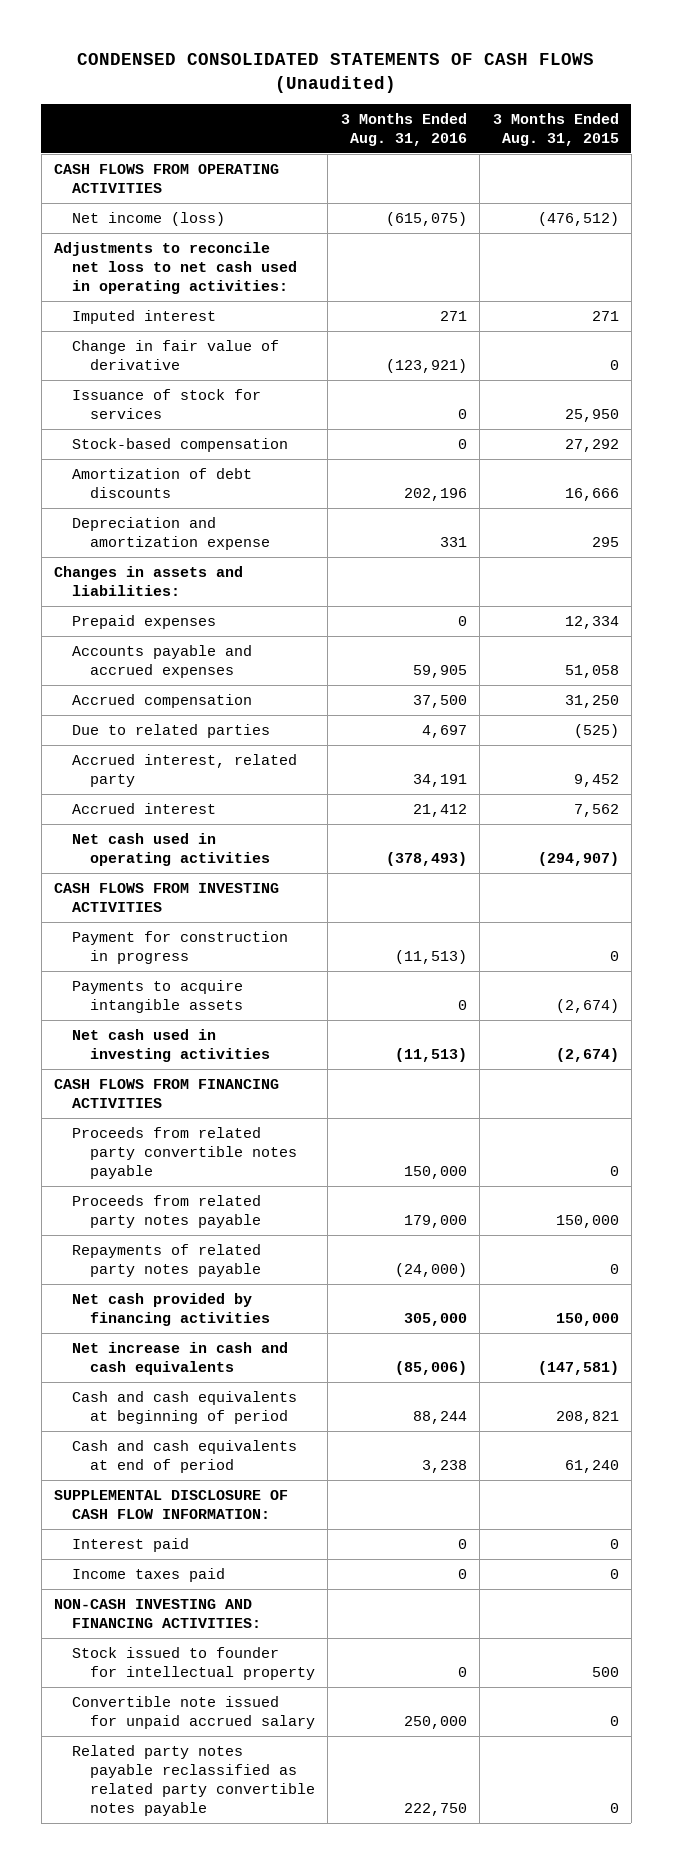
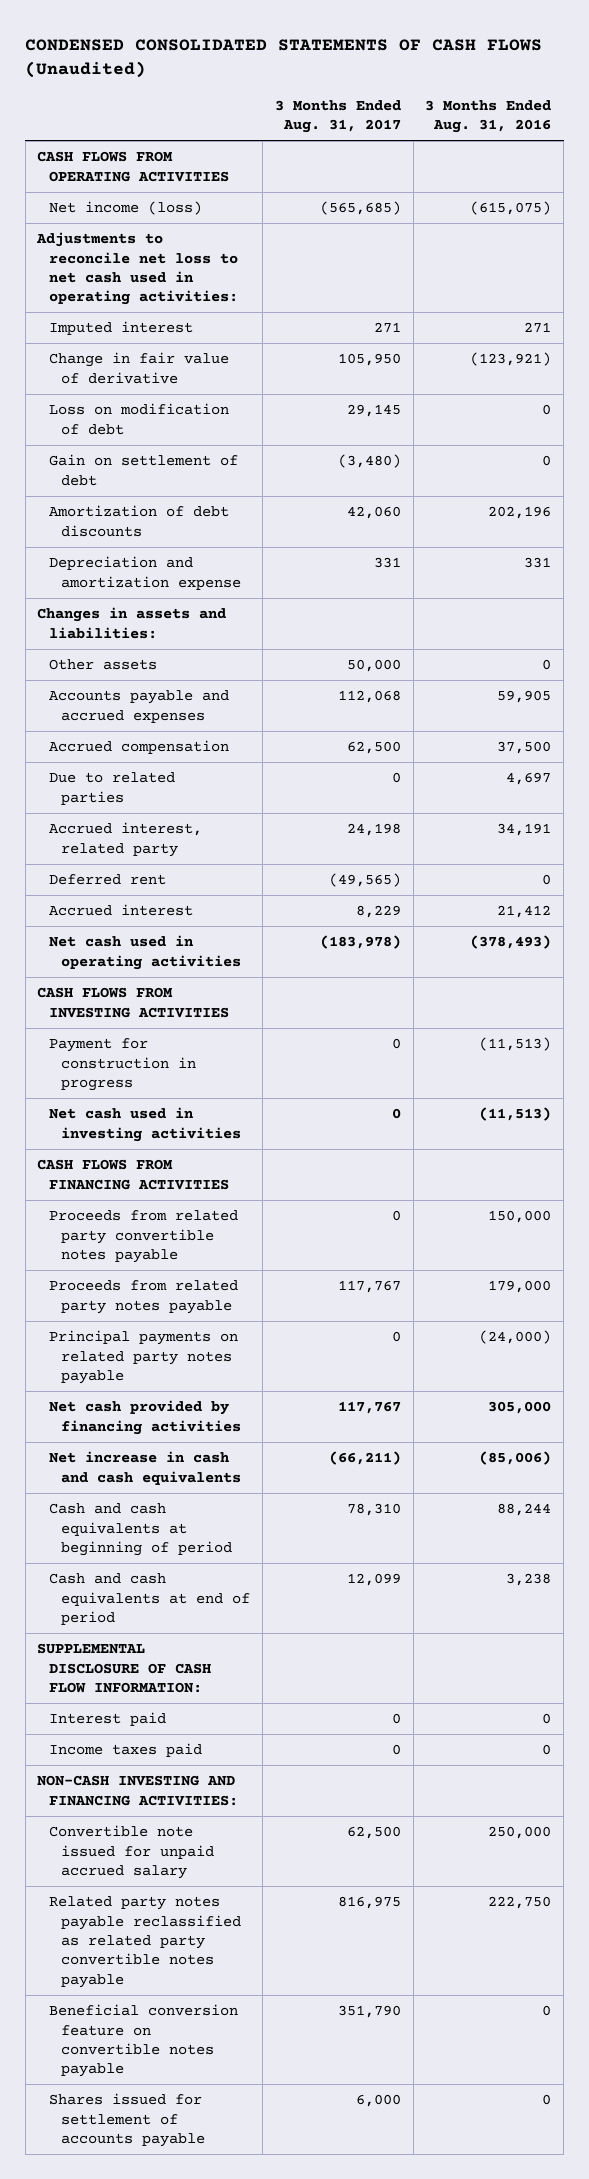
[492,112,619,146] 3 Months Ended Aug. 31, 2015 -> none
none -> [274,99,401,134] 3 Months Ended Aug. 31, 2017
[72,388,262,419] Issuance of stock for services -> none
[72,437,289,452] Stock-based compensation -> none
none -> [49,403,230,435] Loss on modification of debt
none -> [49,454,239,486] Gain on settlement of debt
[72,614,217,629] Prepaid expenses -> none
none -> [49,659,158,671] Other assets
none -> [49,874,167,886] Deferred rent
[72,979,244,1013] Payments to acquire intangible assets -> none
[72,1243,262,1277] Repayments of related party notes payable -> [49,1330,239,1384] Principal payments on related party notes payable
[72,1646,315,1680] Stock issued to founder for intellectual property -> none
none -> [49,2004,239,2078] Beneficial conversion feature on convertible notes payable
none -> [49,2093,206,2147] Shares issued for settlement of accounts payable

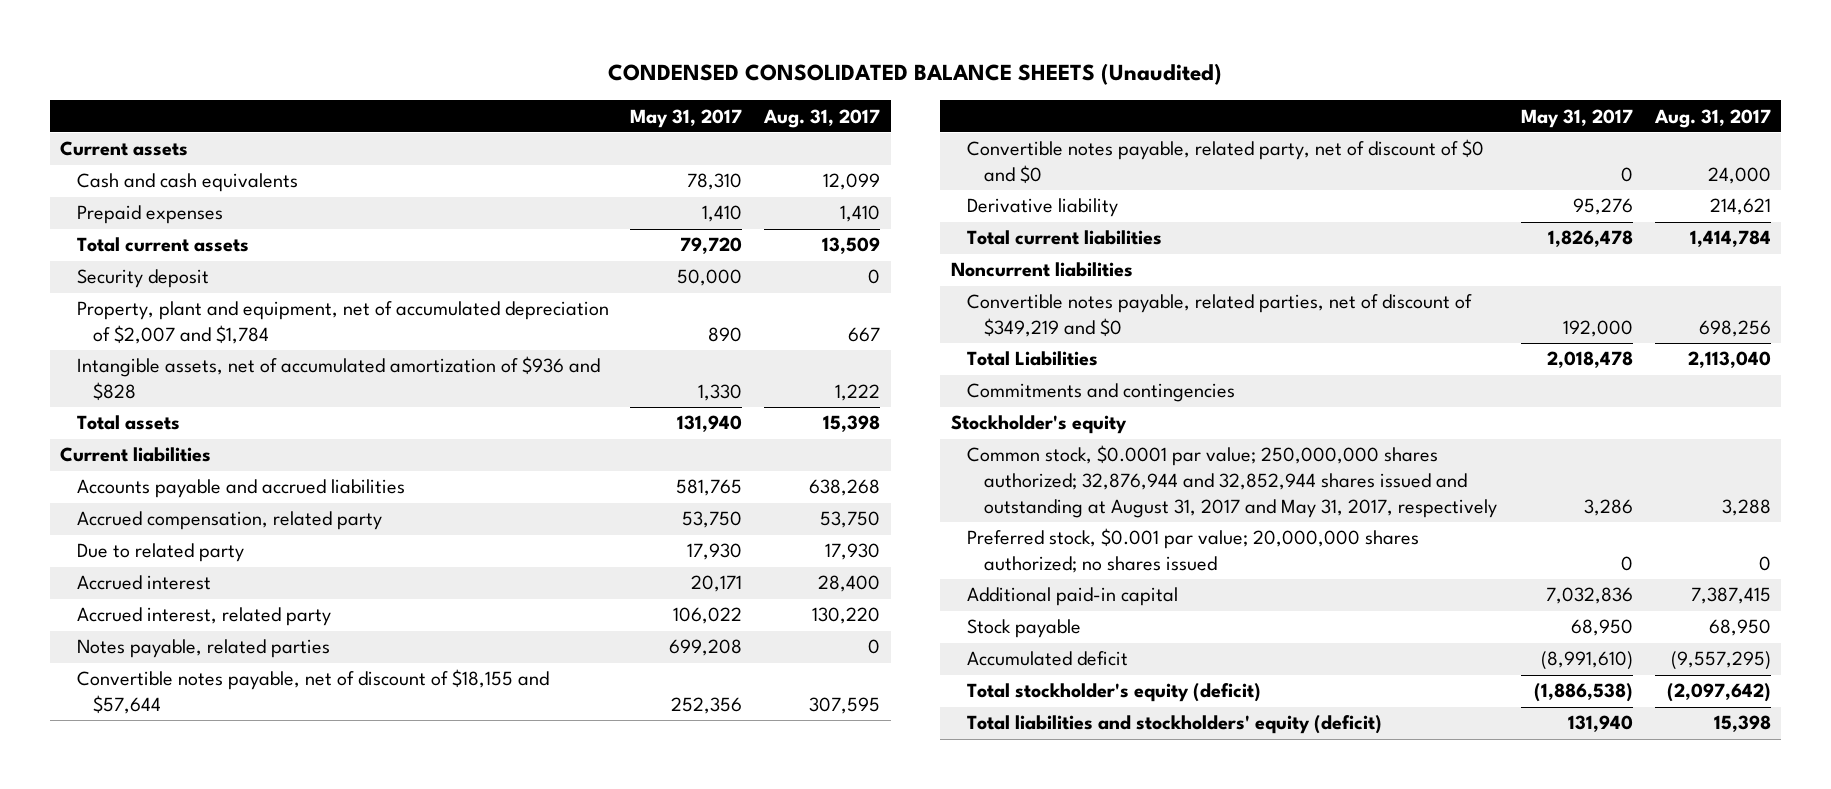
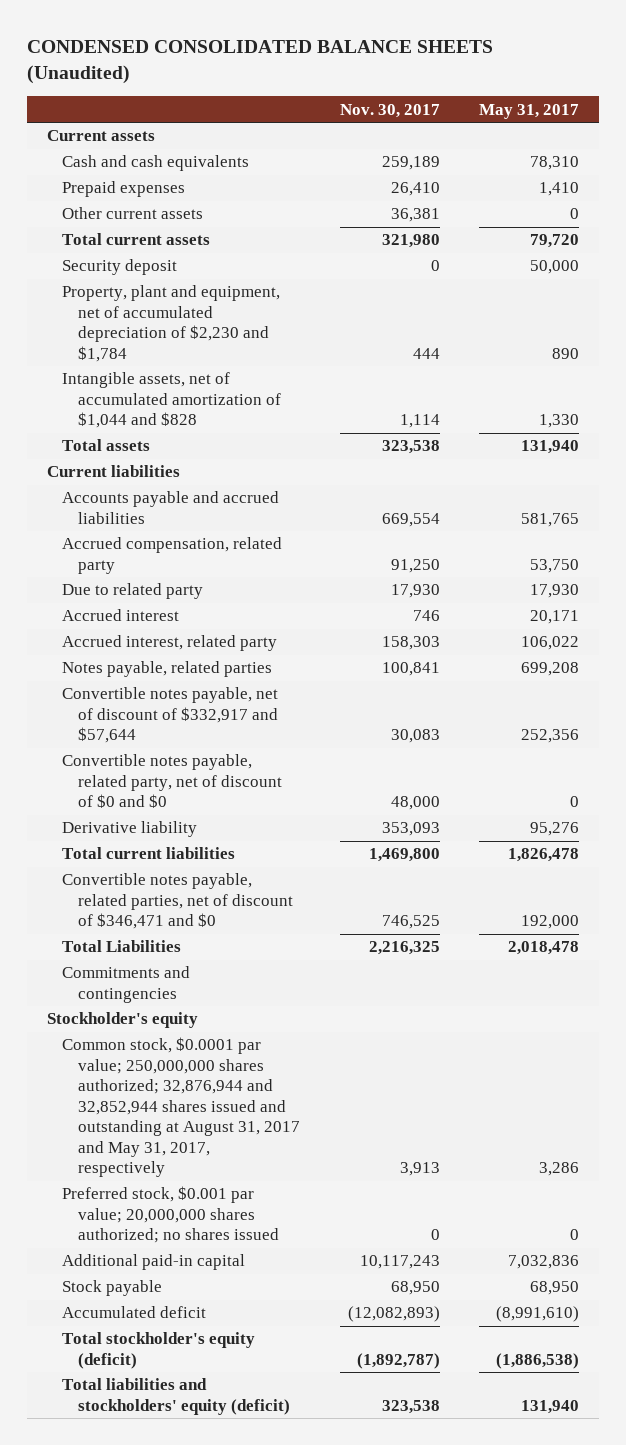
[762,108,880,128] Aug. 31, 2017 -> none
none -> [339,103,440,118] Nov. 30, 2017
none -> [62,207,204,220] Other current assets
[76,301,609,345] Property, plant and equipment, net of accumulated depreciation of $2,007 and $1,784 -> [62,285,281,362] Property, plant and equipment, net of accumulated depreciation of $2,230 and $1,784
[76,356,600,402] Intangible assets, net of accumulated amortization of $936 and $828 -> [62,372,282,429] Intangible assets, net of accumulated amortization of $1,044 and $828
[76,669,549,715] Convertible notes payable, net of discount of $18,155 and $57,644 -> [62,687,279,744] Convertible notes payable, net of discount of $332,917 and $57,644
[951,262,1134,278] Noncurrent liabilities -> none
[967,294,1473,338] Convertible notes payable, related parties, net of discount of $349,219 and $0 -> [62,873,294,930] Convertible notes payable, related parties, net of discount of $346,471 and $0

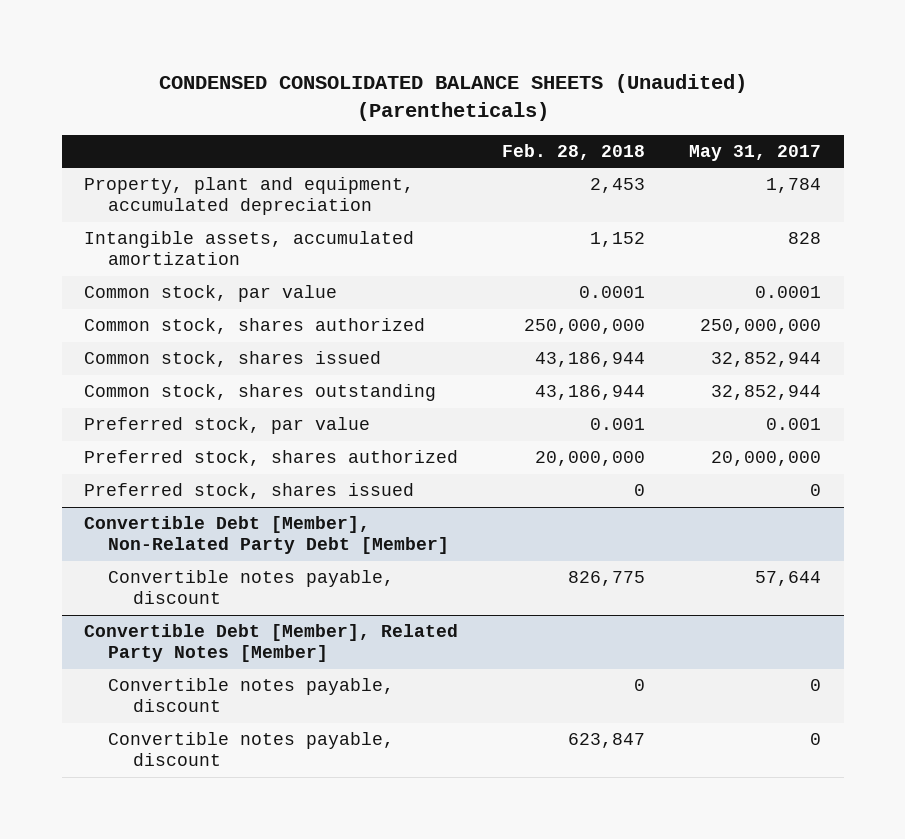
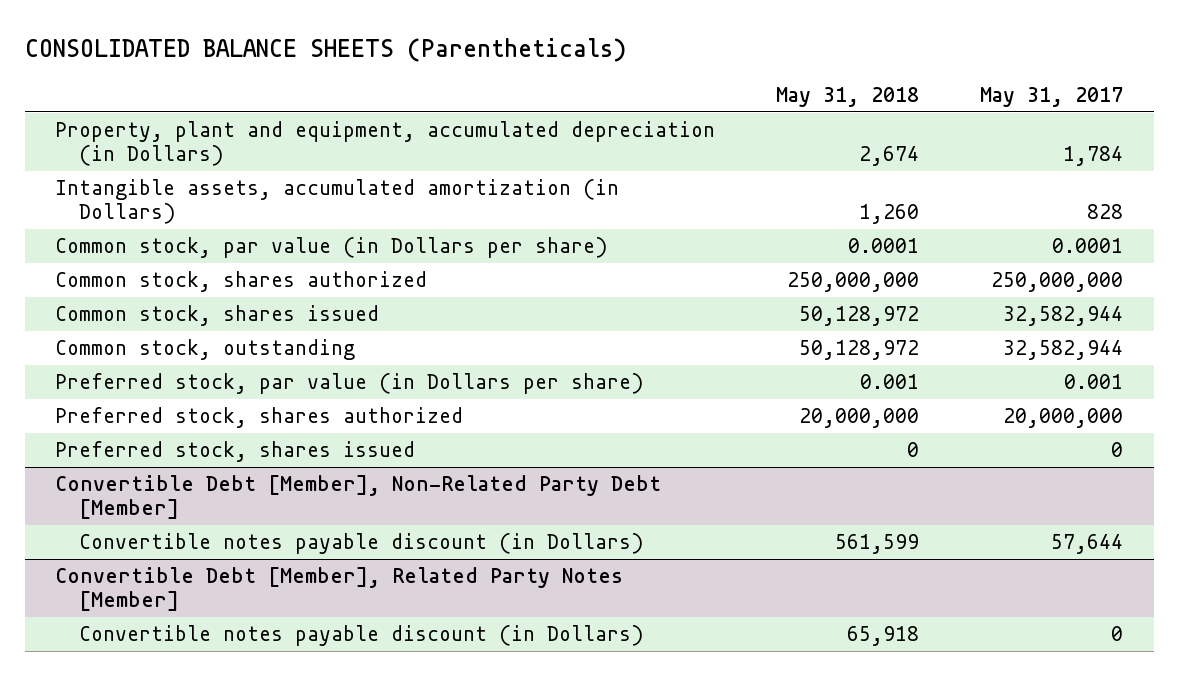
[158,74,747,122] CONDENSED CONSOLIDATED BALANCE SHEETS (Unaudited) (Parentheticals) -> [24,38,626,63] CONSOLIDATED BALANCE SHEETS (Parentheticals)
[502,144,646,161] Feb. 28, 2018 -> none
none -> [776,87,920,108] May 31, 2018
[83,177,414,216] Property, plant and equipment, accumulated depreciation -> [55,121,716,167] Property, plant and equipment, accumulated depreciation (in Dollars)
[83,231,414,266] Intangible assets, accumulated amortization -> [55,179,620,225] Intangible assets, accumulated amortization (in Dollars)
[83,285,337,303] Common stock, par value -> [55,237,609,259] Common stock, par value (in Dollars per share)
[711,352,822,368] 32,852,944 -> [1003,306,1124,327] 32,582,944
[83,384,436,402] Common stock, shares outstanding -> [55,339,356,361] Common stock, outstanding
[711,385,822,401] 32,852,944 -> [1003,340,1124,361] 32,582,944
[83,417,370,435] Preferred stock, par value -> [55,373,645,395] Preferred stock, par value (in Dollars per share)
[108,570,395,605] Convertible notes payable, discount -> [79,533,645,555] Convertible notes payable discount (in Dollars)
[108,678,395,713] Convertible notes payable, discount -> none
[108,732,395,767] Convertible notes payable, discount -> [79,625,645,647] Convertible notes payable discount (in Dollars)

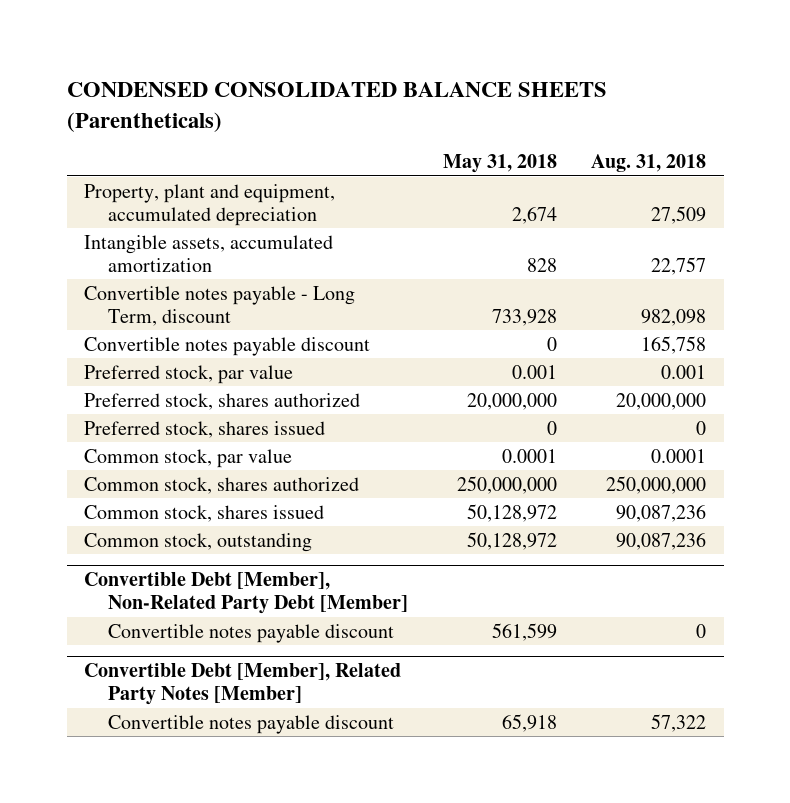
[24,38,626,63] CONSOLIDATED BALANCE SHEETS (Parentheticals) -> [66,82,607,132] CONDENSED CONSOLIDATED BALANCE SHEETS (Parentheticals)
[980,87,1124,108] May 31, 2017 -> none
none -> [591,154,707,173] Aug. 31, 2018
[55,121,716,167] Property, plant and equipment, accumulated depreciation (in Dollars) -> [83,183,335,226] Property, plant and equipment, accumulated depreciation
[55,179,620,225] Intangible assets, accumulated amortization (in Dollars) -> [83,234,333,272] Intangible assets, accumulated amortization
[859,204,920,225] 1,260 -> [526,257,557,272] 828
none -> [83,285,355,326] Convertible notes payable - Long Term, discount
none -> [83,336,370,356] Convertible notes payable discount
none -> [83,364,293,384] Preferred stock, par value
[55,407,464,429] Preferred stock, shares authorized -> [83,392,360,410] Preferred stock, shares authorized
[55,441,416,463] Preferred stock, shares issued -> [83,420,325,438] Preferred stock, shares issued
[55,237,609,259] Common stock, par value (in Dollars per share) -> [83,448,292,468] Common stock, par value
[55,373,645,395] Preferred stock, par value (in Dollars per share) -> none
[79,533,645,555] Convertible notes payable discount (in Dollars) -> [107,623,394,643] Convertible notes payable discount
[79,625,645,647] Convertible notes payable discount (in Dollars) -> [107,714,394,734] Convertible notes payable discount

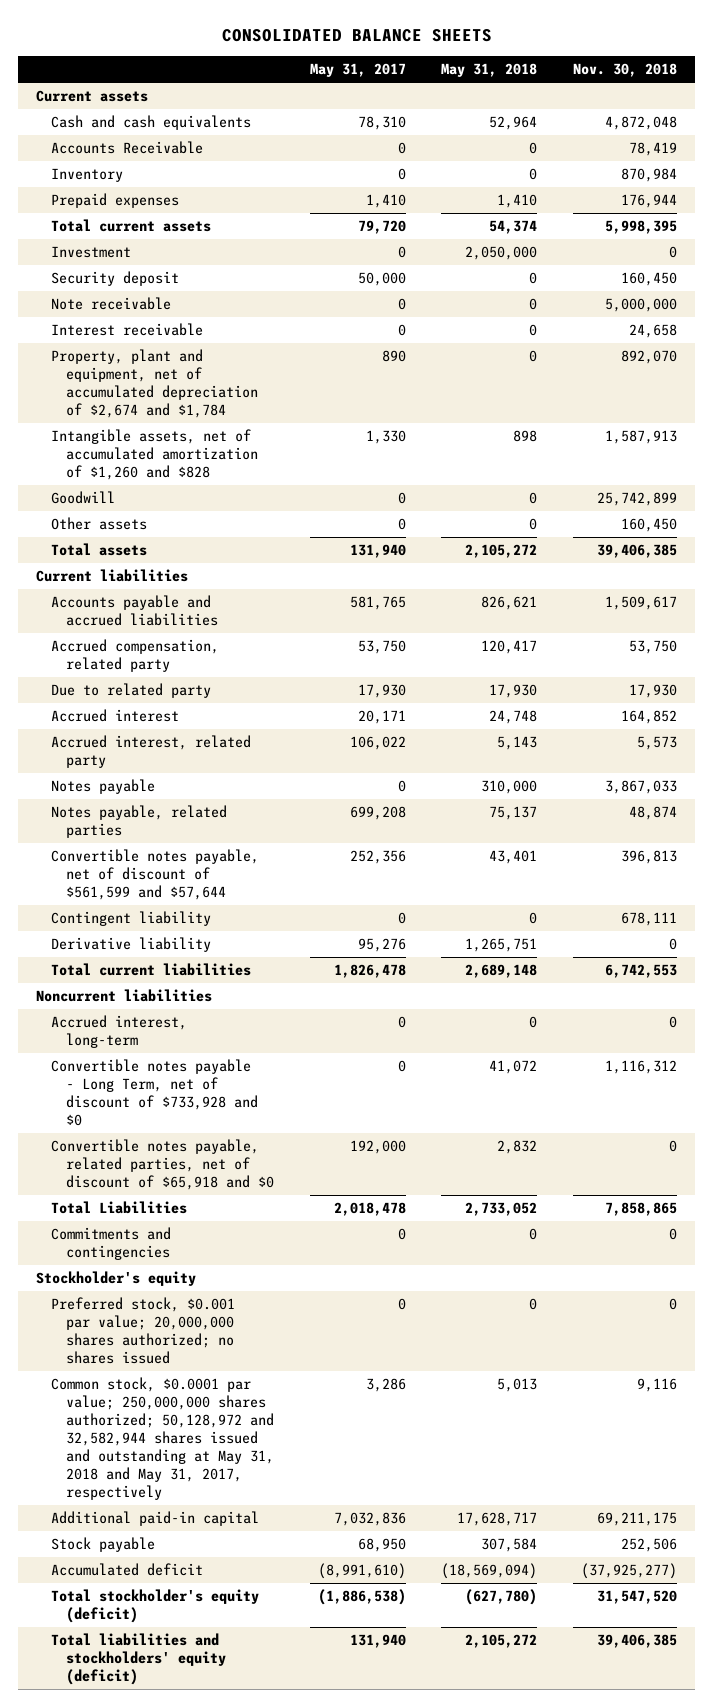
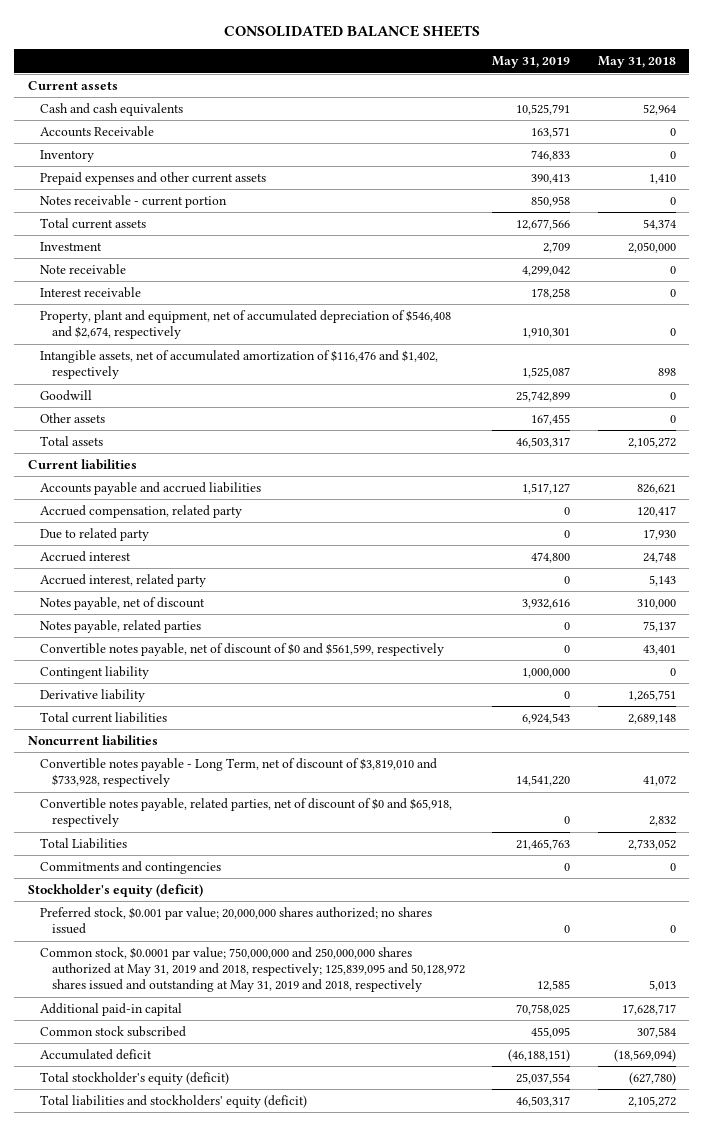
[309,63,406,78] May 31, 2017 -> none
[572,63,677,78] Nov. 30, 2018 -> none
none -> [492,56,571,69] May 31, 2019
[51,193,180,209] Prepaid expenses -> [39,172,266,186] Prepaid expenses and other current assets
none -> [39,195,227,209] Notes receivable - current portion
[51,271,180,287] Security deposit -> none
[51,349,259,419] Property, plant and equipment, net of accumulated depreciation of $2,674 and $1,784 -> [39,310,451,340] Property, plant and equipment, net of accumulated depreciation of $546,408 and $2,674, respectively
[51,429,259,481] Intangible assets, net of accumulated amortization of $1,260 and $828 -> [39,350,438,380] Intangible assets, net of accumulated amortization of $116,476 and $1,402, respectively
[51,779,156,795] Notes payable -> [39,597,205,611] Notes payable, net of discount
[51,849,260,901] Convertible notes payable, net of discount of $561,599 and $57,644 -> [39,643,444,657] Convertible notes payable, net of discount of $0 and $561,599, respectively
[51,1015,188,1049] Accrued interest, long-term -> none
[51,1059,259,1127] Convertible notes payable - Long Term, net of discount of $733,928 and $0 -> [39,758,437,788] Convertible notes payable - Long Term, net of discount of $3,819,010 and $733,928, respectively
[51,1139,275,1191] Convertible notes payable, related parties, net of discount of $65,918 and $0 -> [39,798,452,828] Convertible notes payable, related parties, net of discount of $0 and $65,918, respectively
[36,1271,197,1287] Stockholder's equity -> [28,884,204,898] Stockholder's equity (deficit)
[51,1377,275,1501] Common stock, $0.0001 par value; 250,000,000 shares authorized; 50,128,972 and 32,582,944 shares issued and outstanding at May 31, 2018 and May 31, 2017, respectively -> [39,947,465,993] Common stock, $0.0001 par value; 750,000,000 and 250,000,000 shares authorized at May 31, 2019 and 2018, respectively; 125,839,095 and 50,128,972 shares issued and outstanding at May 31, 2019 and 2018, respectively
[51,1537,156,1553] Stock payable -> [39,1026,186,1038] Common stock subscribed

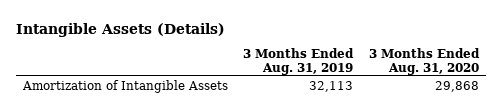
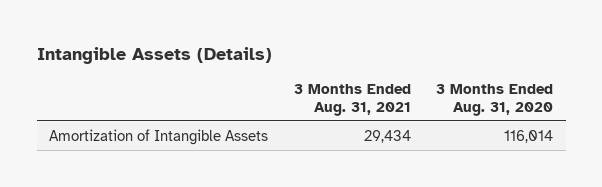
[243,48,355,75] 3 Months Ended Aug. 31, 2019 -> none
none -> [293,84,411,117] 3 Months Ended Aug. 31, 2021
[434,80,479,92] 29,868 -> [504,129,554,143] 116,014

